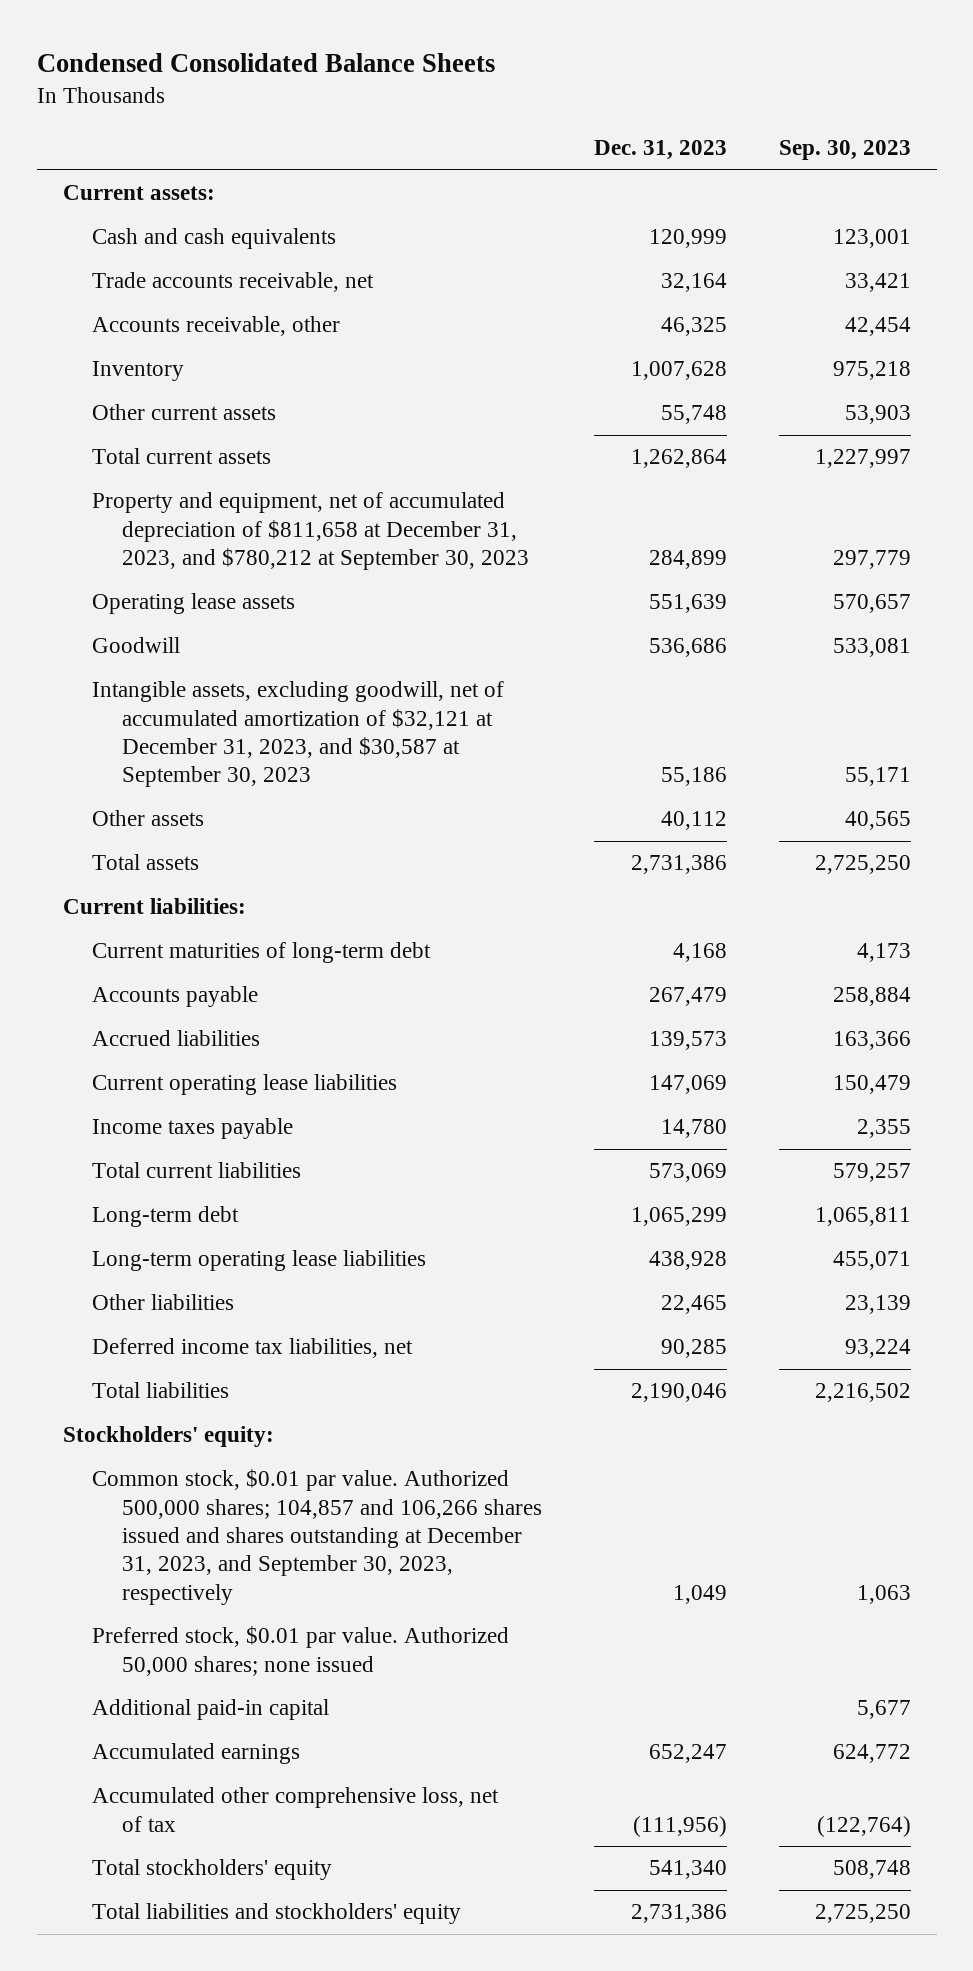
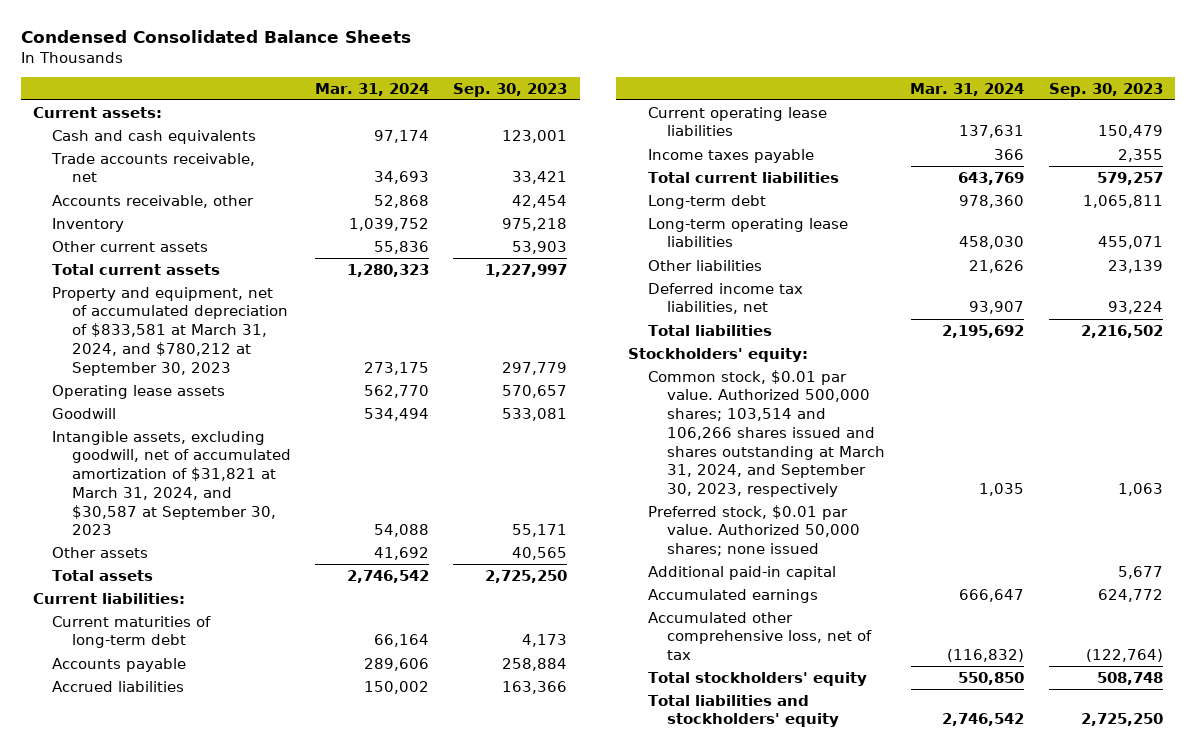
[593,140,727,161] Dec. 31, 2023 -> none
none -> [315,82,430,96] Mar. 31, 2024
[92,492,530,570] Property and equipment, net of accumulated depreciation of $811,658 at December 31, 2023, and $780,212 at September 30, 2023 -> [52,286,289,376] Property and equipment, net of accumulated depreciation of $833,581 at March 31, 2024, and $780,212 at September 30, 2023
[92,681,505,788] Intangible assets, excluding goodwill, net of accumulated amortization of $32,121 at December 31, 2023, and $30,587 at September 30, 2023 -> [52,430,292,536] Intangible assets, excluding goodwill, net of accumulated amortization of $31,821 at March 31, 2024, and $30,587 at September 30, 2023
[92,1469,543,1605] Common stock, $0.01 par value. Authorized 500,000 shares; 104,857 and 106,266 shares issued and shares outstanding at December 31, 2023, and September 30, 2023, respectively -> [647,369,886,498] Common stock, $0.01 par value. Authorized 500,000 shares; 103,514 and 106,266 shares issued and shares outstanding at March 31, 2024, and September 30, 2023, respectively

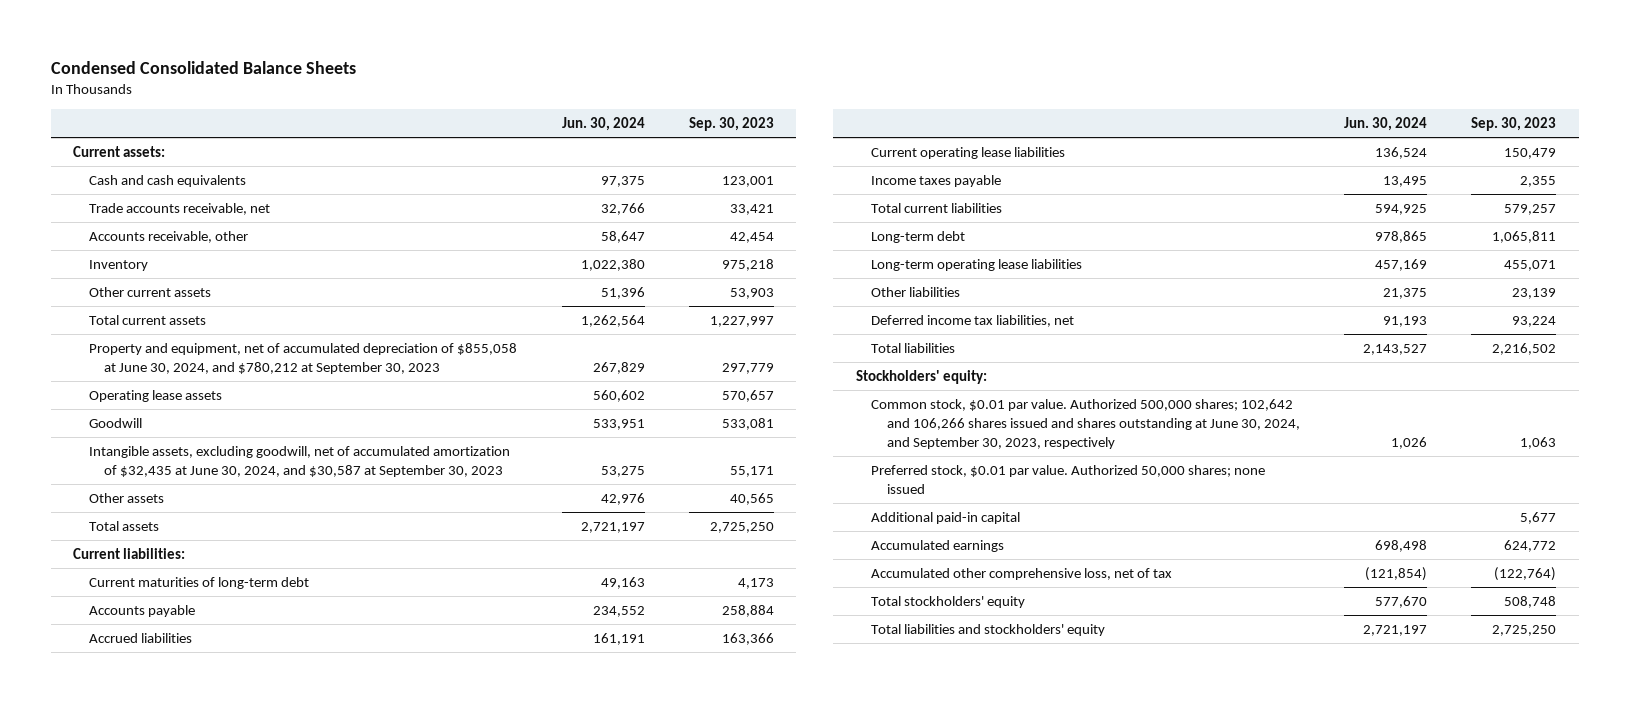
[315,82,430,96] Mar. 31, 2024 -> none
none -> [561,117,645,132] Jun. 30, 2024
[52,286,289,376] Property and equipment, net of accumulated depreciation of $833,581 at March 31, 2024, and $780,212 at September 30, 2023 -> [88,342,517,374] Property and equipment, net of accumulated depreciation of $855,058 at June 30, 2024, and $780,212 at September 30, 2023
[52,430,292,536] Intangible assets, excluding goodwill, net of accumulated amortization of $31,821 at March 31, 2024, and $30,587 at September 30, 2023 -> [88,445,510,477] Intangible assets, excluding goodwill, net of accumulated amortization of $32,435 at June 30, 2024, and $30,587 at September 30, 2023
[647,369,886,498] Common stock, $0.01 par value. Authorized 500,000 shares; 103,514 and 106,266 shares issued and shares outstanding at March 31, 2024, and September 30, 2023, respectively -> [871,398,1300,449] Common stock, $0.01 par value. Authorized 500,000 shares; 102,642 and 106,266 shares issued and shares outstanding at June 30, 2024, and September 30, 2023, respectively

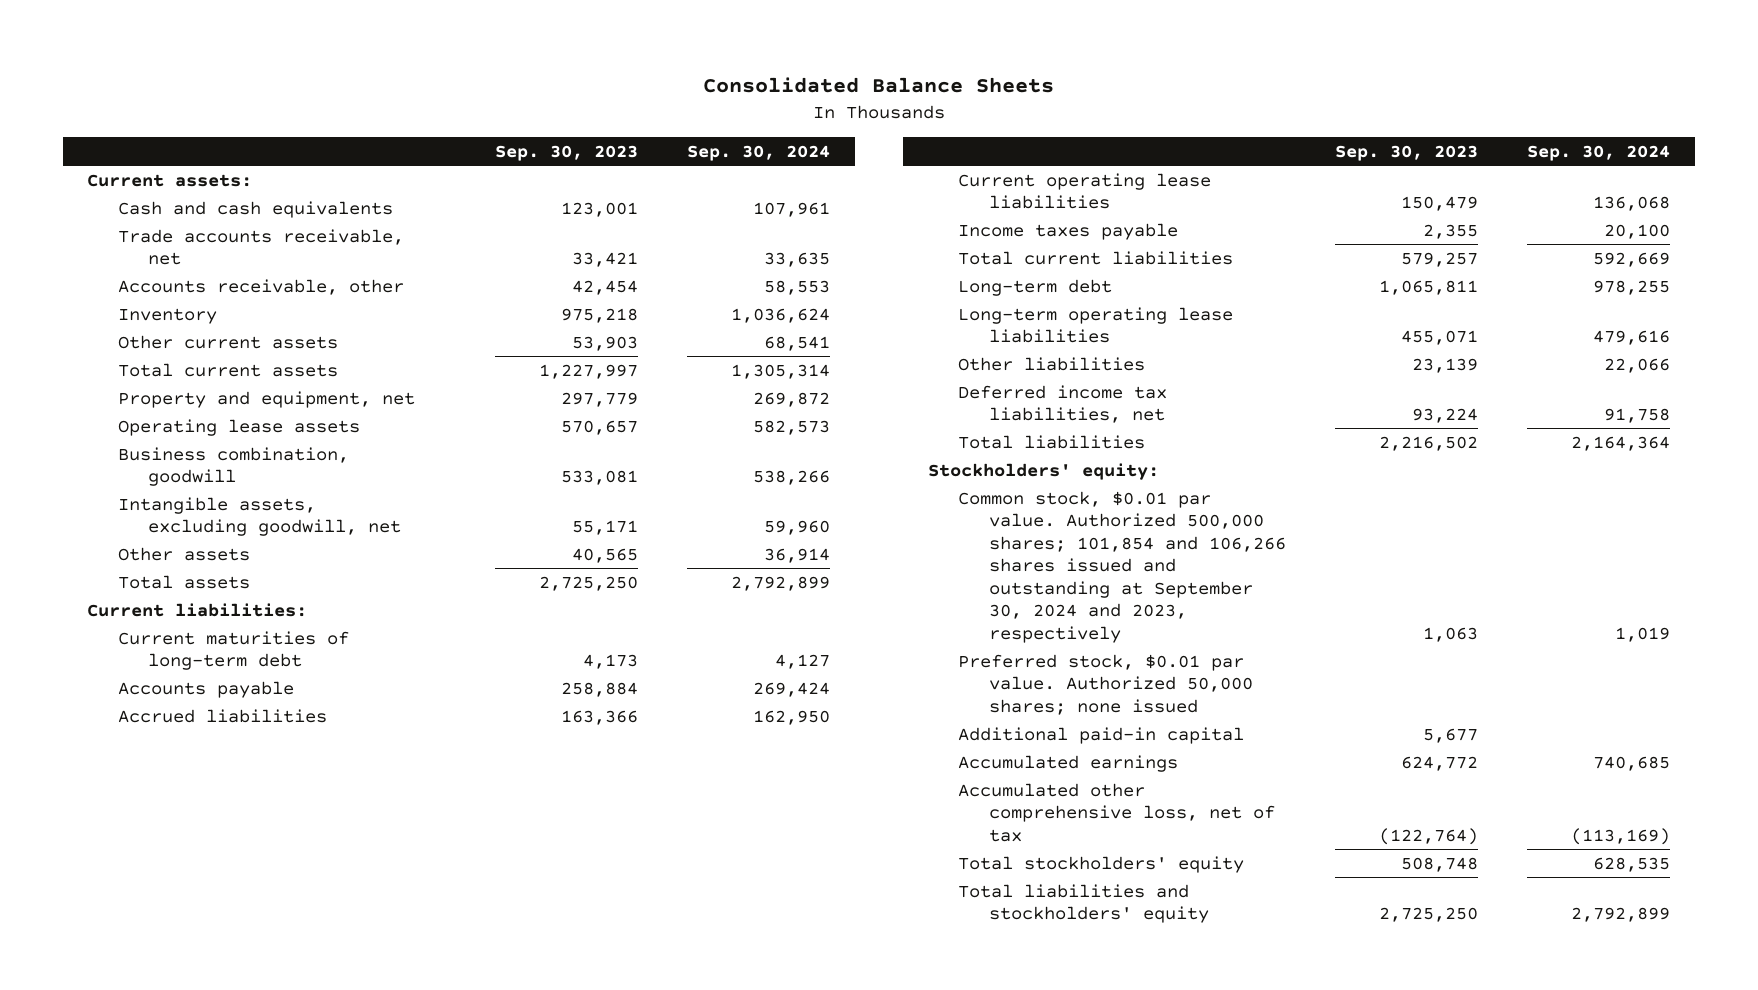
[50,61,356,75] Condensed Consolidated Balance Sheets -> [702,77,1054,94] Consolidated Balance Sheets
[561,117,645,132] Jun. 30, 2024 -> none
none -> [687,144,831,161] Sep. 30, 2024
[88,342,517,374] Property and equipment, net of accumulated depreciation of $855,058 at June 30, 2024, and $780,212 at September 30, 2023 -> [117,390,415,408] Property and equipment, net
[88,417,142,428] Goodwill -> [117,446,349,487] Business combination, goodwill
[88,445,510,477] Intangible assets, excluding goodwill, net of accumulated amortization of $32,435 at June 30, 2024, and $30,587 at September 30, 2023 -> [117,496,402,537] Intangible assets, excluding goodwill, net
[871,398,1300,449] Common stock, $0.01 par value. Authorized 500,000 shares; 102,642 and 106,266 shares issued and shares outstanding at June 30, 2024, and September 30, 2023, respectively -> [958,490,1286,643] Common stock, $0.01 par value. Authorized 500,000 shares; 101,854 and 106,266 shares issued and outstanding at September 30, 2024 and 2023, respectively

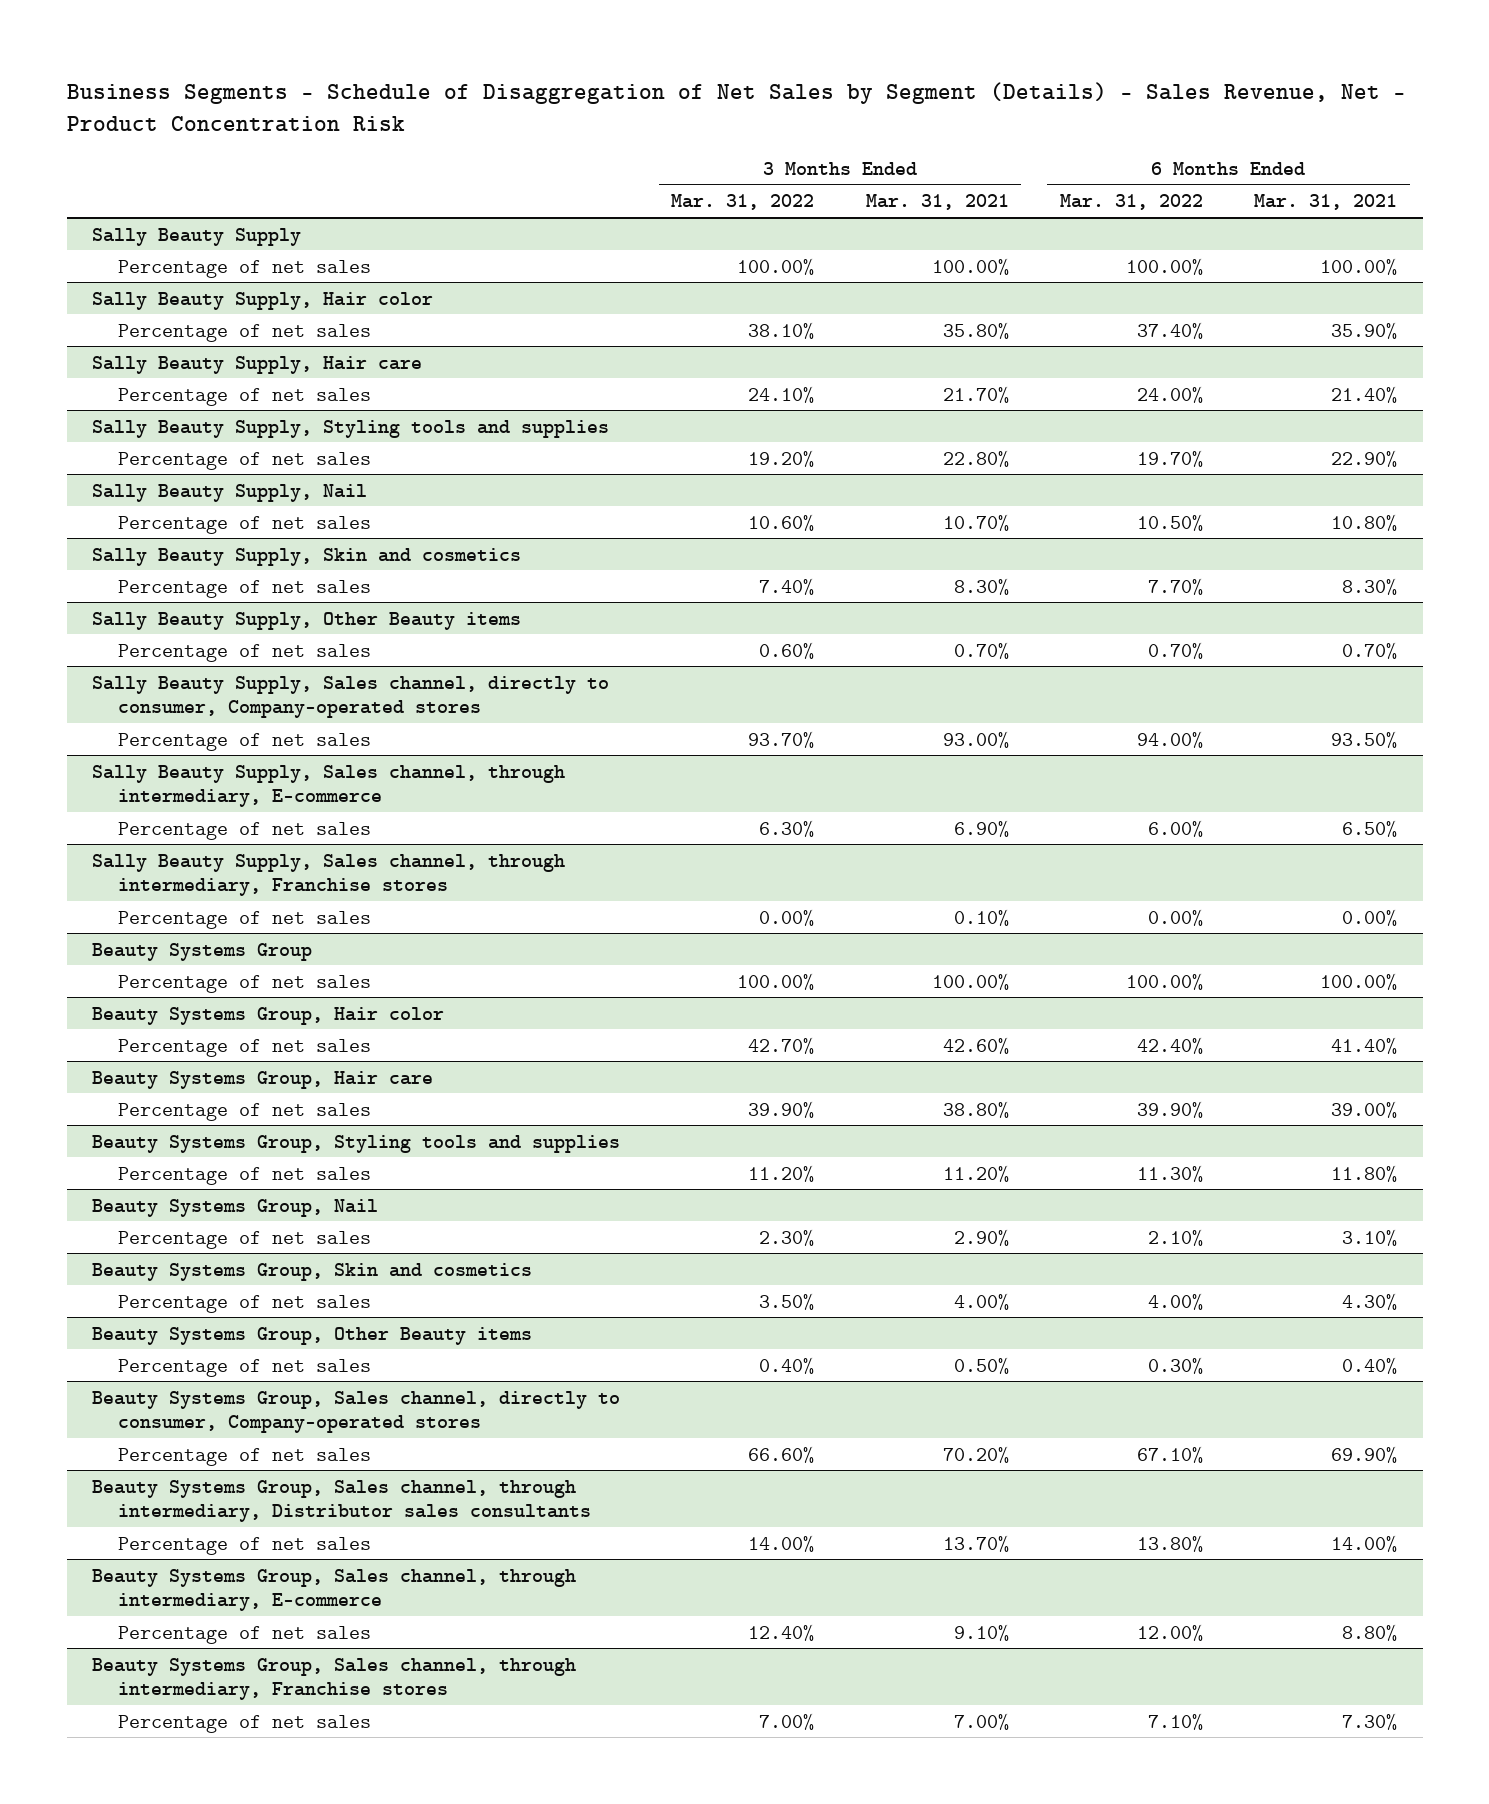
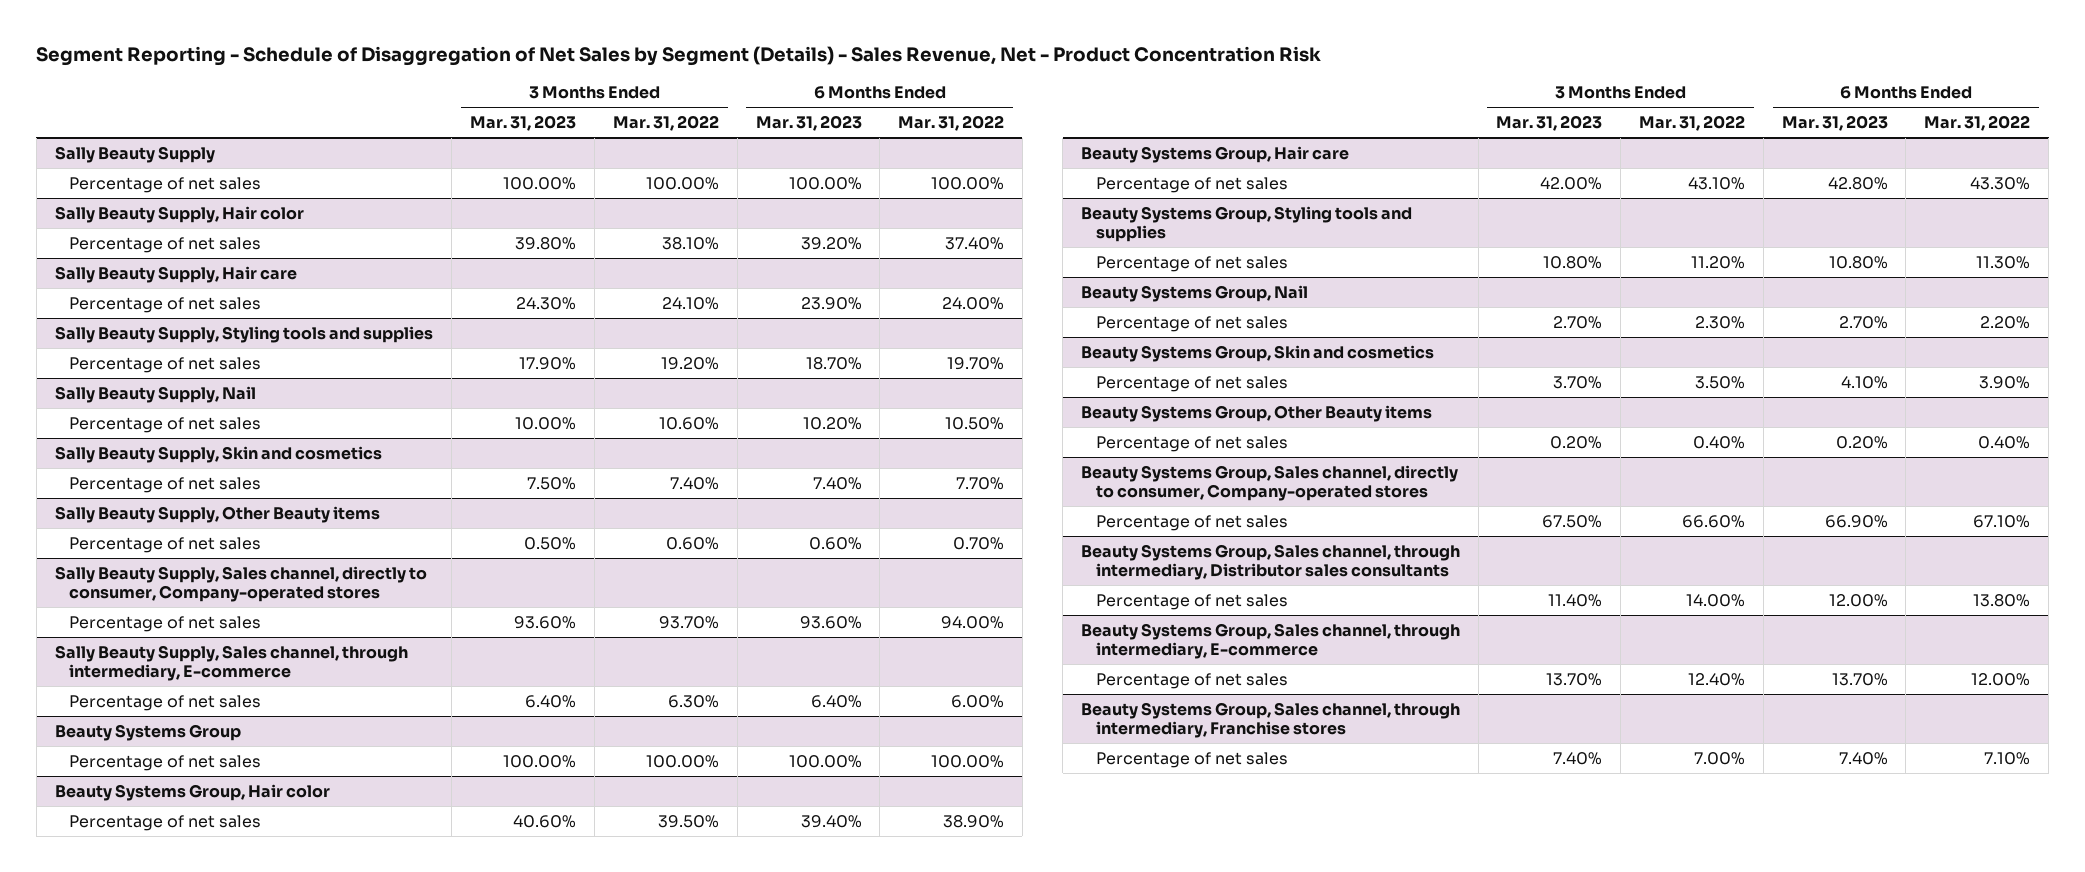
[66,81,1406,133] Business Segments - Schedule of Disaggregation of Net Sales by Segment (Details) - Sales Revenue, Net - Product Concentration Risk -> [36,46,1322,67] Segment Reporting - Schedule of Disaggregation of Net Sales by Segment (Details) - Sales Revenue, Net - Product Concentration Risk
[865,194,1009,211] Mar. 31, 2021 -> none
[1254,194,1398,211] Mar. 31, 2021 -> none
none -> [470,115,577,132] Mar. 31, 2023
none -> [755,115,862,132] Mar. 31, 2023
[92,853,566,896] Sally Beauty Supply, Sales channel, through intermediary, Franchise stores -> none
[118,910,372,929] Percentage of net sales -> none
[748,1036,815,1054] 42.70% -> [657,814,719,828] 39.50%
[1136,1036,1203,1054] 42.40% -> [943,814,1005,828] 38.90%
[748,1100,815,1118] 39.90% -> [1688,176,1746,190] 43.10%
[1136,1100,1203,1118] 39.90% -> [1970,176,2031,190] 43.30%
[1147,1228,1203,1246] 2.10% -> [1980,315,2031,329] 2.20%
[1147,1292,1203,1310] 4.00% -> [1979,375,2031,389] 3.90%
[1147,1356,1203,1374] 0.30% -> [1978,435,2031,449] 0.40%

